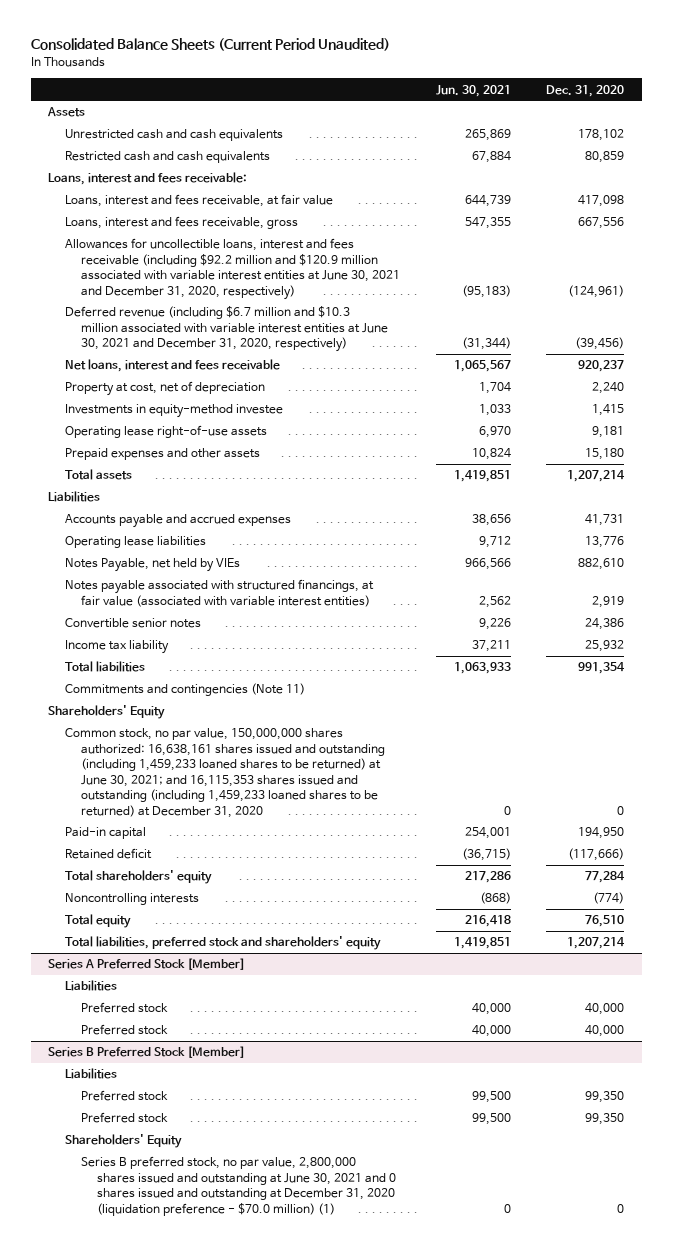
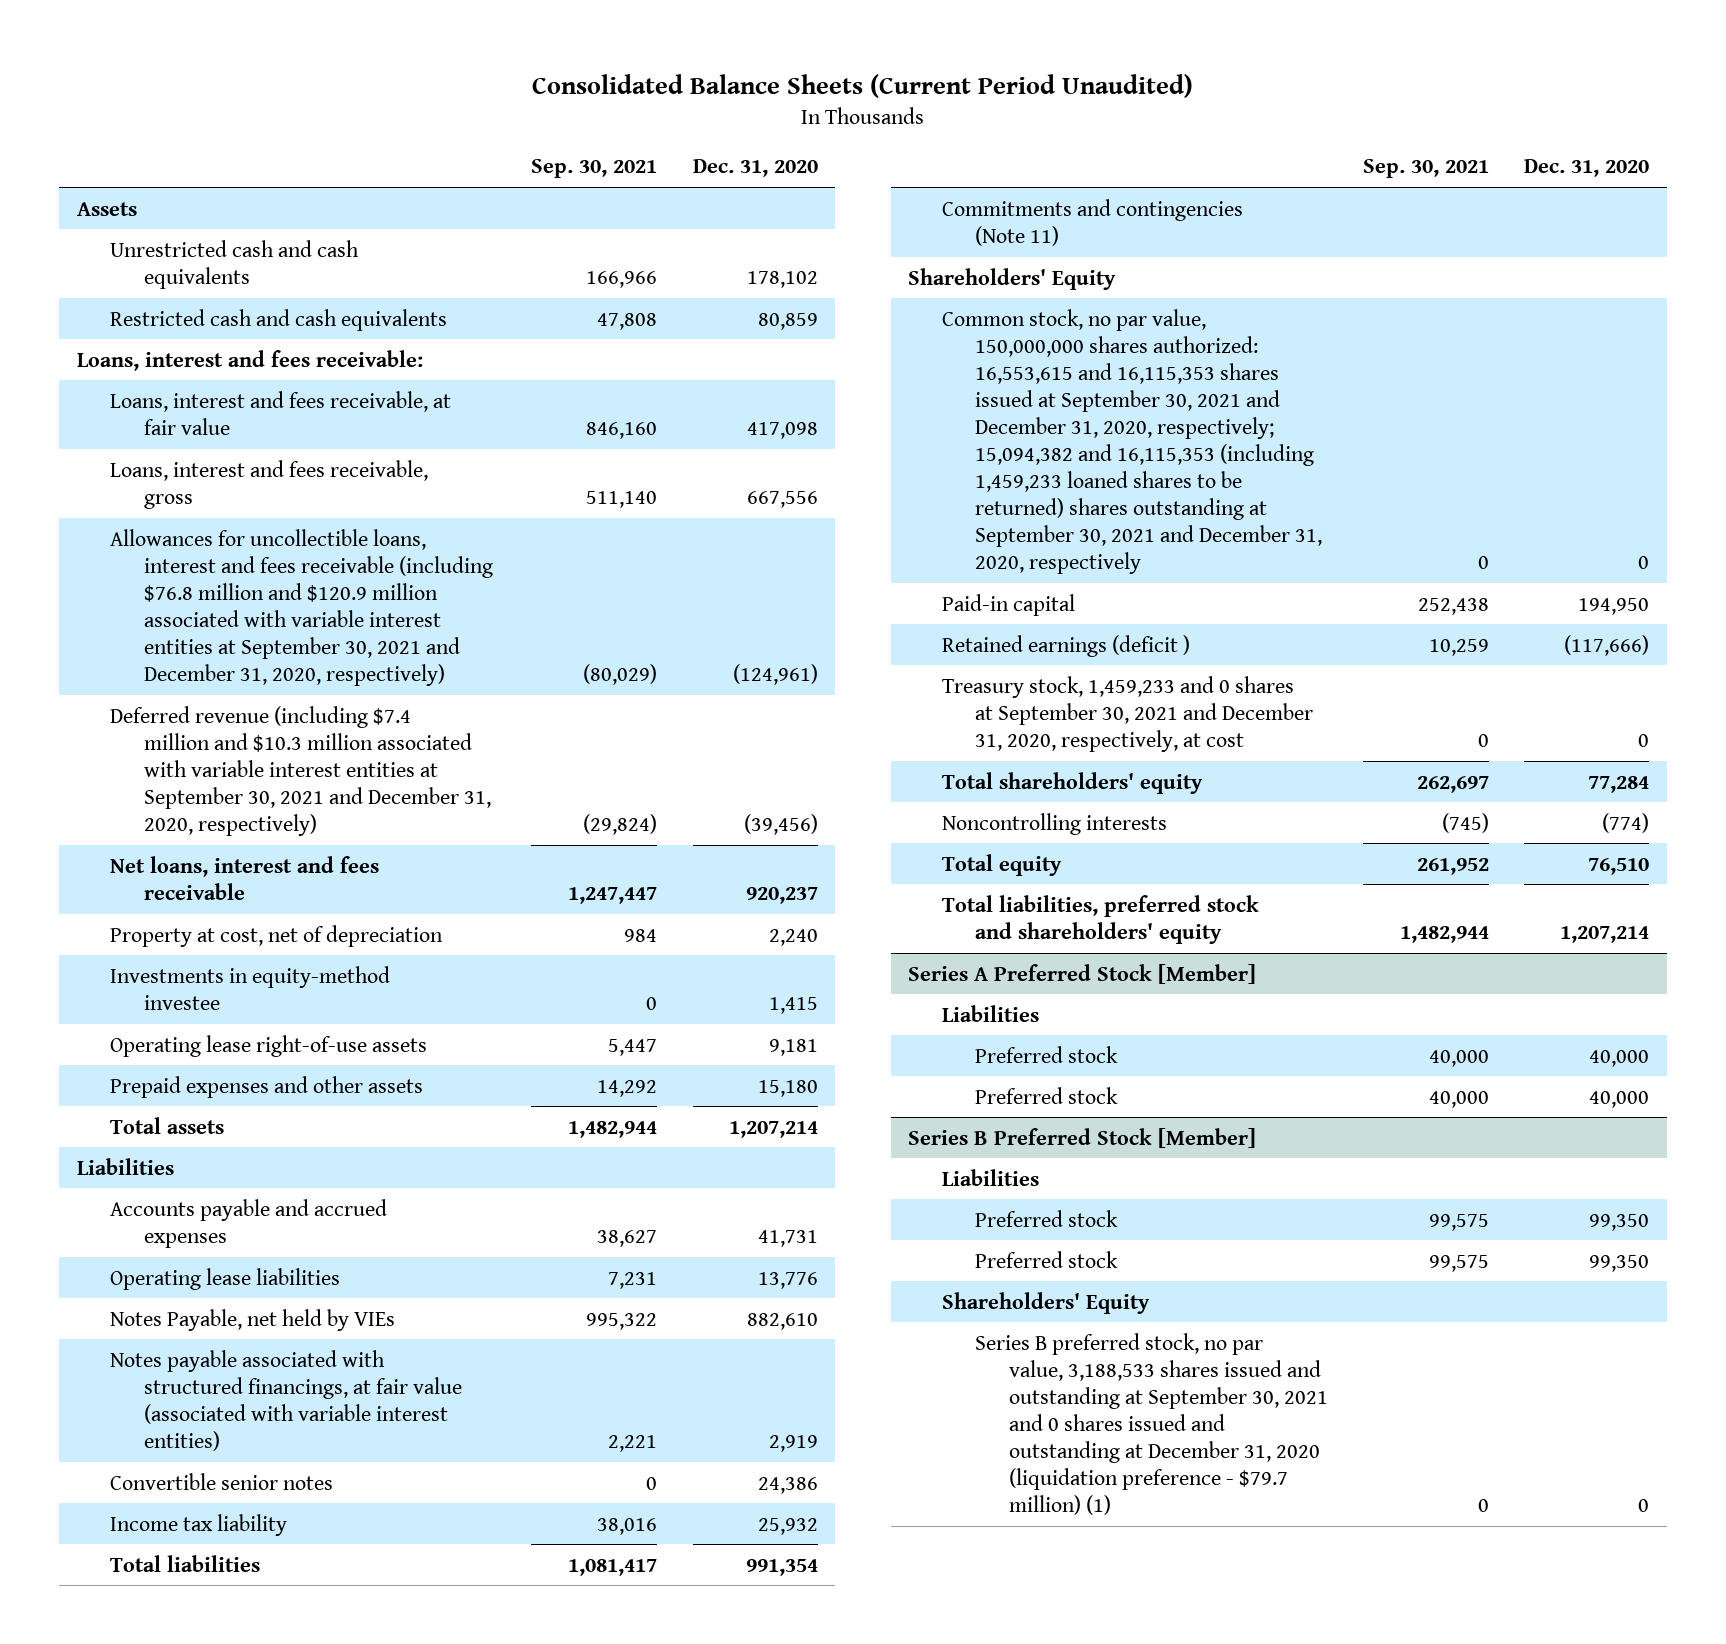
[435,84,511,97] Jun. 30, 2021 -> none
none -> [531,159,658,179] Sep. 30, 2021
[64,238,400,300] Allowances for uncollectible loans, interest and fees receivable (including $92.2 million and $120.9 million associated with variable interest entities at June 30, 2021 and December 31, 2020, respectively) -> [110,528,493,686] Allowances for uncollectible loans, interest and fees receivable (including $76.8 million and $120.9 million associated with variable interest entities at September 30, 2021 and December 31, 2020, respectively)
[64,306,388,353] Deferred revenue (including $6.7 million and $10.3 million associated with variable interest entities at June 30, 2021 and December 31, 2020, respectively) -> [110,705,491,836] Deferred revenue (including $7.4 million and $10.3 million associated with variable interest entities at September 30, 2021 and December 31, 2020, respectively)
[64,728,385,818] Common stock, no par value, 150,000,000 shares authorized: 16,638,161 shares issued and outstanding (including 1,459,233 loaned shares to be returned) at June 30, 2021; and 16,115,353 shares issued and outstanding (including 1,459,233 loaned shares to be returned) at December 31, 2020 -> [941,308,1323,575] Common stock, no par value, 150,000,000 shares authorized: 16,553,615 and 16,115,353 shares issued at September 30, 2021 and December 31, 2020, respectively; 15,094,382 and 16,115,353 (including 1,459,233 loaned shares to be returned) shares outstanding at September 30, 2021 and December 31, 2020, respectively
[64,848,152,860] Retained deficit -> [941,634,1190,657] Retained earnings (deficit )
none -> [941,675,1314,752] Treasury stock, 1,459,233 and 0 shares at September 30, 2021 and December 31, 2020, respectively, at cost
[80,1156,396,1216] Series B preferred stock, no par value, 2,800,000 shares issued and outstanding at June 30, 2021 and 0 shares issued and outstanding at December 31, 2020 (liquidation preference - $70.0 million) (1) -> [975,1332,1328,1515] Series B preferred stock, no par value, 3,188,533 shares issued and outstanding at September 30, 2021 and 0 shares issued and outstanding at December 31, 2020 (liquidation preference - $79.7 million) (1)

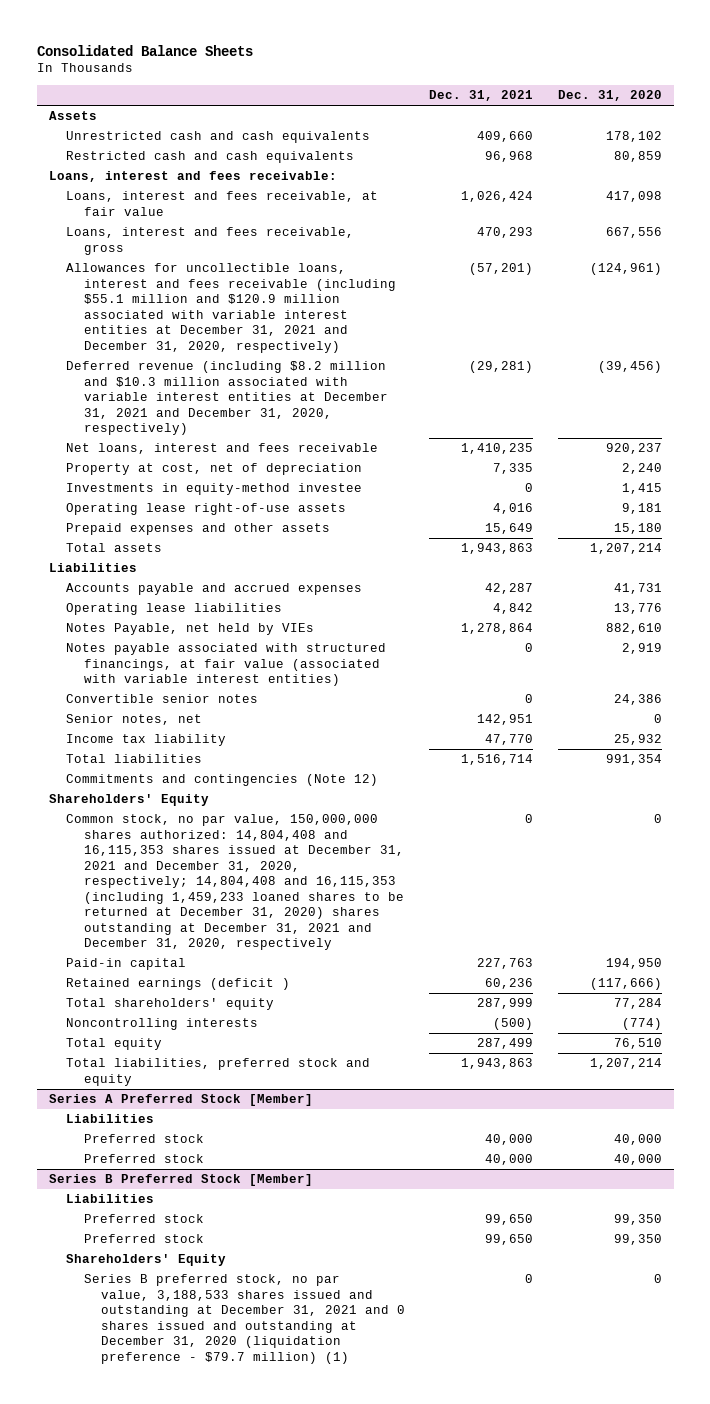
[531,73,1193,98] Consolidated Balance Sheets (Current Period Unaudited) -> [36,44,253,56] Consolidated Balance Sheets
[531,159,658,179] Sep. 30, 2021 -> none
none -> [429,89,534,101] Dec. 31, 2021
[110,528,493,686] Allowances for uncollectible loans, interest and fees receivable (including $76.8 million and $120.9 million associated with variable interest entities at September 30, 2021 and December 31, 2020, respectively) -> [66,263,396,353] Allowances for uncollectible loans, interest and fees receivable (including $55.1 million and $120.9 million associated with variable interest entities at December 31, 2021 and December 31, 2020, respectively)
[110,705,491,836] Deferred revenue (including $7.4 million and $10.3 million associated with variable interest entities at September 30, 2021 and December 31, 2020, respectively) -> [66,361,388,436] Deferred revenue (including $8.2 million and $10.3 million associated with variable interest entities at December 31, 2021 and December 31, 2020, respectively)
none -> [66,714,203,726] Senior notes, net
[941,198,1243,246] Commitments and contingencies (Note 11) -> [66,774,379,787] Commitments and contingencies (Note 12)
[941,308,1323,575] Common stock, no par value, 150,000,000 shares authorized: 16,553,615 and 16,115,353 shares issued at September 30, 2021 and December 31, 2020, respectively; 15,094,382 and 16,115,353 (including 1,459,233 loaned shares to be returned) shares outstanding at September 30, 2021 and December 31, 2020, respectively -> [66,814,404,951] Common stock, no par value, 150,000,000 shares authorized: 14,804,408 and 16,115,353 shares issued at December 31, 2021 and December 31, 2020, respectively; 14,804,408 and 16,115,353 (including 1,459,233 loaned shares to be returned at December 31, 2020) shares outstanding at December 31, 2021 and December 31, 2020, respectively
[941,675,1314,752] Treasury stock, 1,459,233 and 0 shares at September 30, 2021 and December 31, 2020, respectively, at cost -> none
[941,894,1259,944] Total liabilities, preferred stock and shareholders' equity -> [66,1058,371,1086] Total liabilities, preferred stock and equity
[975,1332,1328,1515] Series B preferred stock, no par value, 3,188,533 shares issued and outstanding at September 30, 2021 and 0 shares issued and outstanding at December 31, 2020 (liquidation preference - $79.7 million) (1) -> [83,1274,406,1364] Series B preferred stock, no par value, 3,188,533 shares issued and outstanding at December 31, 2021 and 0 shares issued and outstanding at December 31, 2020 (liquidation preference - $79.7 million) (1)

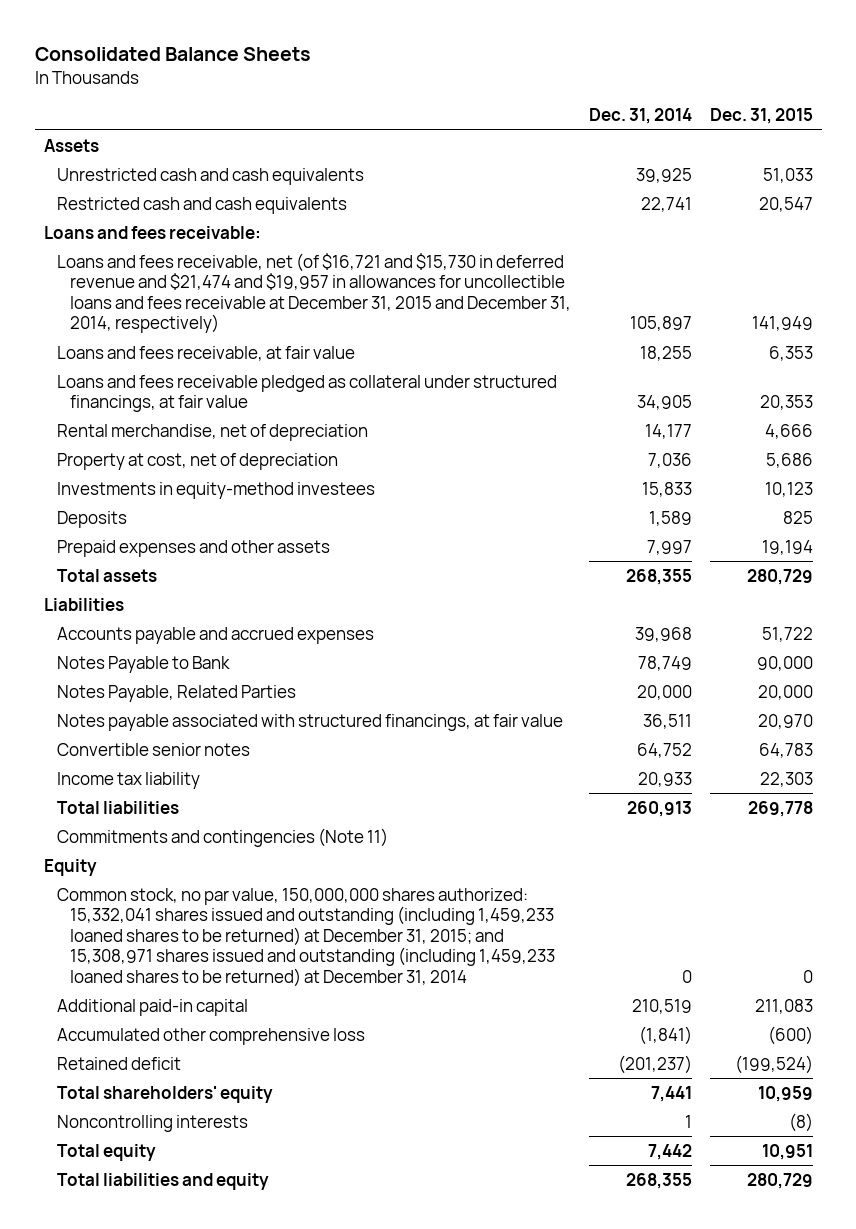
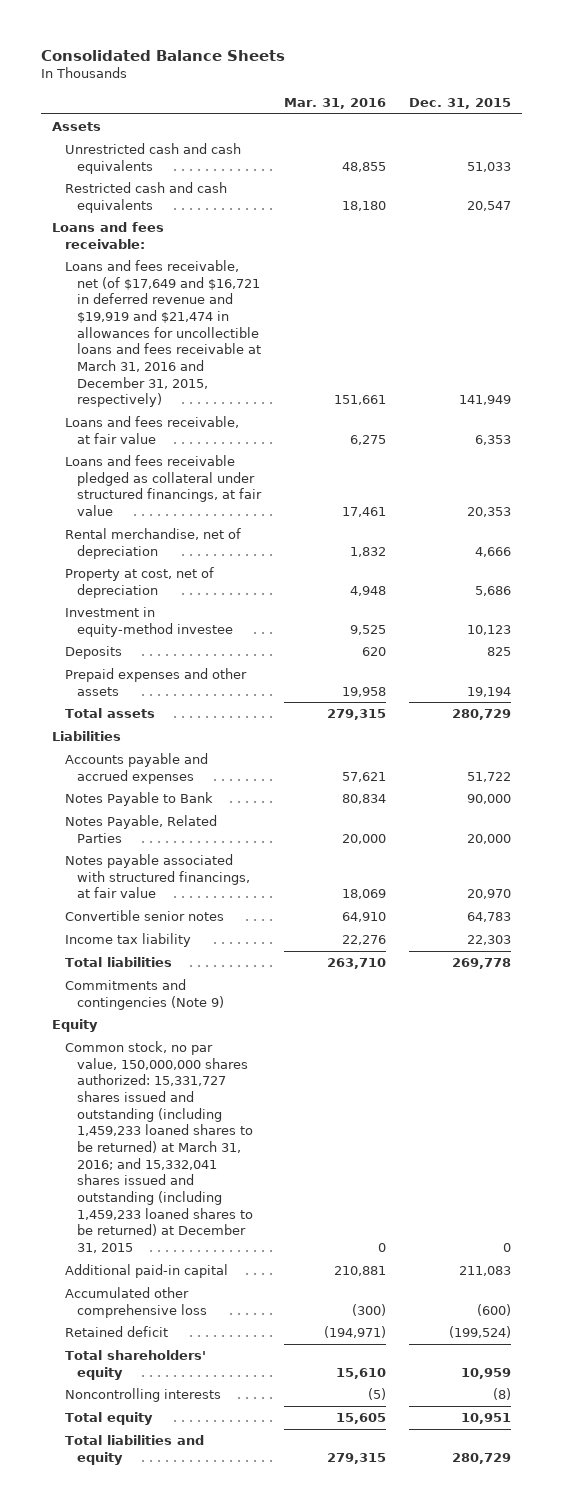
[588,108,692,125] Dec. 31, 2014 -> none
none -> [284,98,387,110] Mar. 31, 2016
[56,252,571,334] Loans and fees receivable, net (of $16,721 and $15,730 in deferred revenue and $21,474 and $19,957 in allowances for uncollectible loans and fees receivable at December 31, 2015 and December 31, 2014, respectively) -> [64,260,262,408] Loans and fees receivable, net (of $17,649 and $16,721 in deferred revenue and $19,919 and $21,474 in allowances for uncollectible loans and fees receivable at March 31, 2016 and December 31, 2015, respectively)
[56,481,375,499] Investments in equity-method investees -> [64,607,234,637] Investment in equity-method investee
[56,827,388,847] Commitments and contingencies (Note 11) -> [64,979,225,1010] Commitments and contingencies (Note 9)
[56,887,555,987] Common stock, no par value, 150,000,000 shares authorized: 15,332,041 shares issued and outstanding (including 1,459,233 loaned shares to be returned) at December 31, 2015; and 15,308,971 shares issued and outstanding (including 1,459,233 loaned shares to be returned) at December 31, 2014 -> [64,1041,254,1254] Common stock, no par value, 150,000,000 shares authorized: 15,331,727 shares issued and outstanding (including 1,459,233 loaned shares to be returned) at March 31, 2016; and 15,332,041 shares issued and outstanding (including 1,459,233 loaned shares to be returned) at December 31, 2015

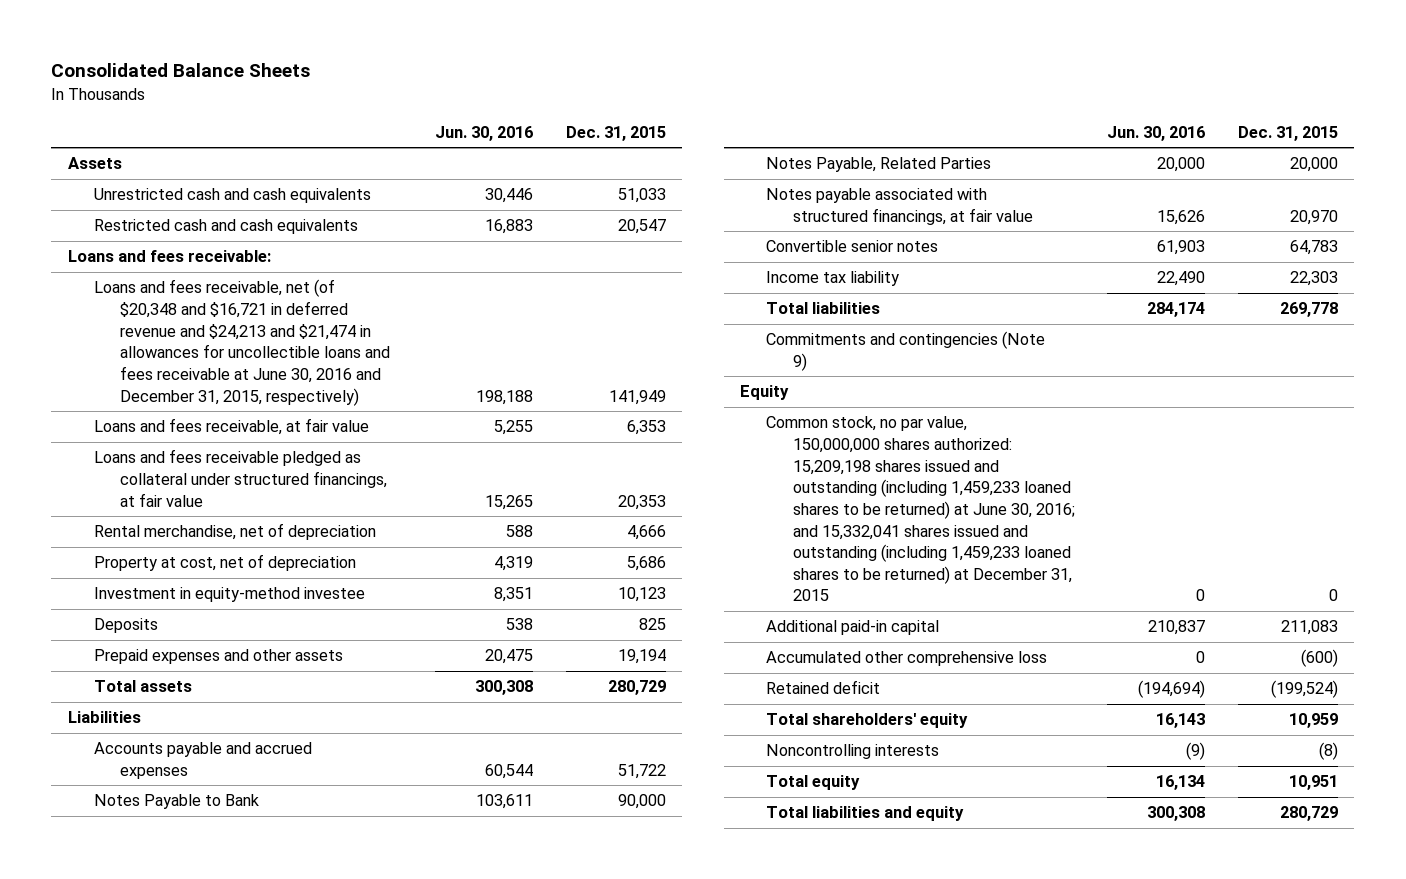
[284,98,387,110] Mar. 31, 2016 -> none
none -> [435,126,534,142] Jun. 30, 2016
[64,260,262,408] Loans and fees receivable, net (of $17,649 and $16,721 in deferred revenue and $19,919 and $21,474 in allowances for uncollectible loans and fees receivable at March 31, 2016 and December 31, 2015, respectively) -> [94,279,391,406] Loans and fees receivable, net (of $20,348 and $16,721 in deferred revenue and $24,213 and $21,474 in allowances for uncollectible loans and fees receivable at June 30, 2016 and December 31, 2015, respectively)
[64,1041,254,1254] Common stock, no par value, 150,000,000 shares authorized: 15,331,727 shares issued and outstanding (including 1,459,233 loaned shares to be returned) at March 31, 2016; and 15,332,041 shares issued and outstanding (including 1,459,233 loaned shares to be returned) at December 31, 2015 -> [766,416,1075,602] Common stock, no par value, 150,000,000 shares authorized: 15,209,198 shares issued and outstanding (including 1,459,233 loaned shares to be returned) at June 30, 2016; and 15,332,041 shares issued and outstanding (including 1,459,233 loaned shares to be returned) at December 31, 2015

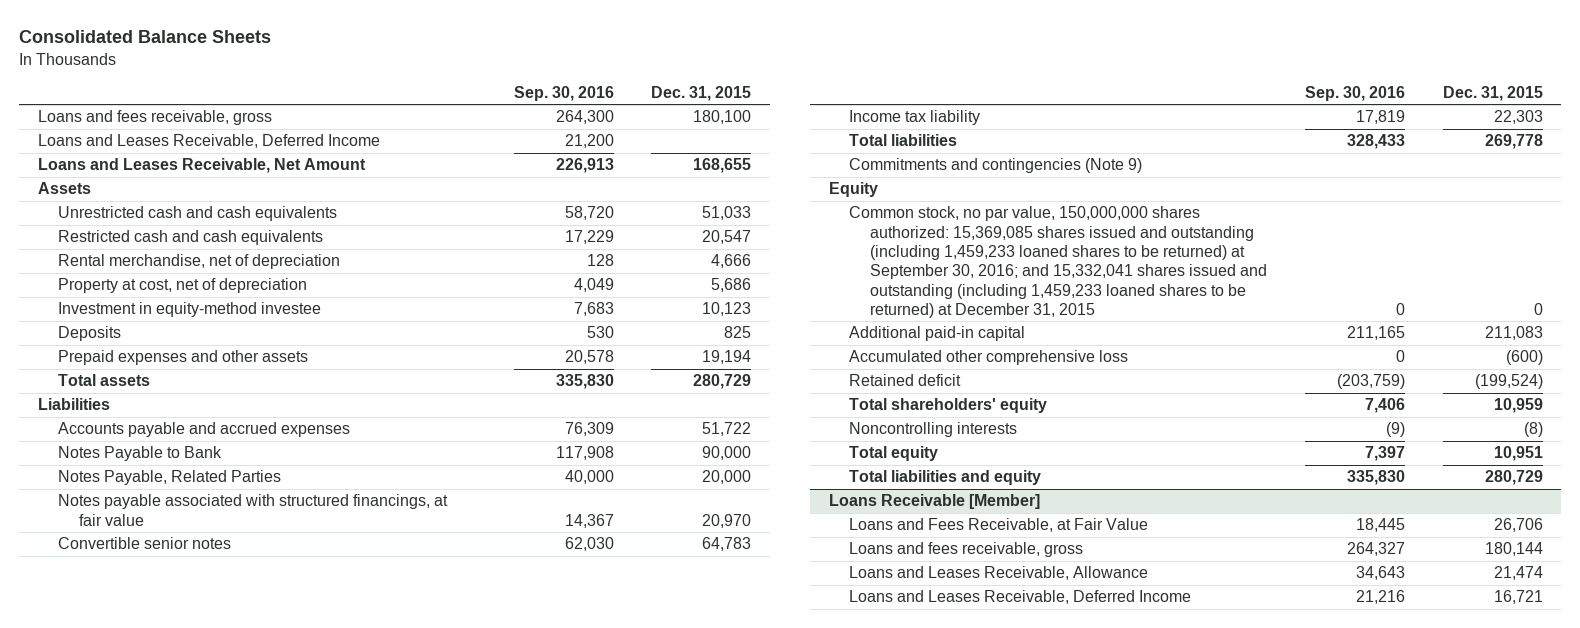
[435,126,534,142] Jun. 30, 2016 -> none
none -> [513,86,614,102] Sep. 30, 2016
none -> [37,110,272,126] Loans and fees receivable, gross
none -> [37,134,380,149] Loans and Leases Receivable, Deferred Income
none -> [37,158,366,174] Loans and Leases Receivable, Net Amount
[67,250,271,263] Loans and fees receivable: -> none
[94,279,391,406] Loans and fees receivable, net (of $20,348 and $16,721 in deferred revenue and $24,213 and $21,474 in allowances for uncollectible loans and fees receivable at June 30, 2016 and December 31, 2015, respectively) -> none
[94,418,370,436] Loans and fees receivable, at fair value -> none
[94,449,388,507] Loans and fees receivable pledged as collateral under structured financings, at fair value -> none
[766,416,1075,602] Common stock, no par value, 150,000,000 shares authorized: 15,209,198 shares issued and outstanding (including 1,459,233 loaned shares to be returned) at June 30, 2016; and 15,332,041 shares issued and outstanding (including 1,459,233 loaned shares to be returned) at December 31, 2015 -> [849,206,1268,318] Common stock, no par value, 150,000,000 shares authorized: 15,369,085 shares issued and outstanding (including 1,459,233 loaned shares to be returned) at September 30, 2016; and 15,332,041 shares issued and outstanding (including 1,459,233 loaned shares to be returned) at December 31, 2015
none -> [828,494,1040,510] Loans Receivable [Member]
none -> [849,518,1149,533] Loans and Fees Receivable, at Fair Value
none -> [849,542,1084,558] Loans and fees receivable, gross
none -> [849,566,1149,581] Loans and Leases Receivable, Allowance
none -> [849,590,1192,605] Loans and Leases Receivable, Deferred Income

